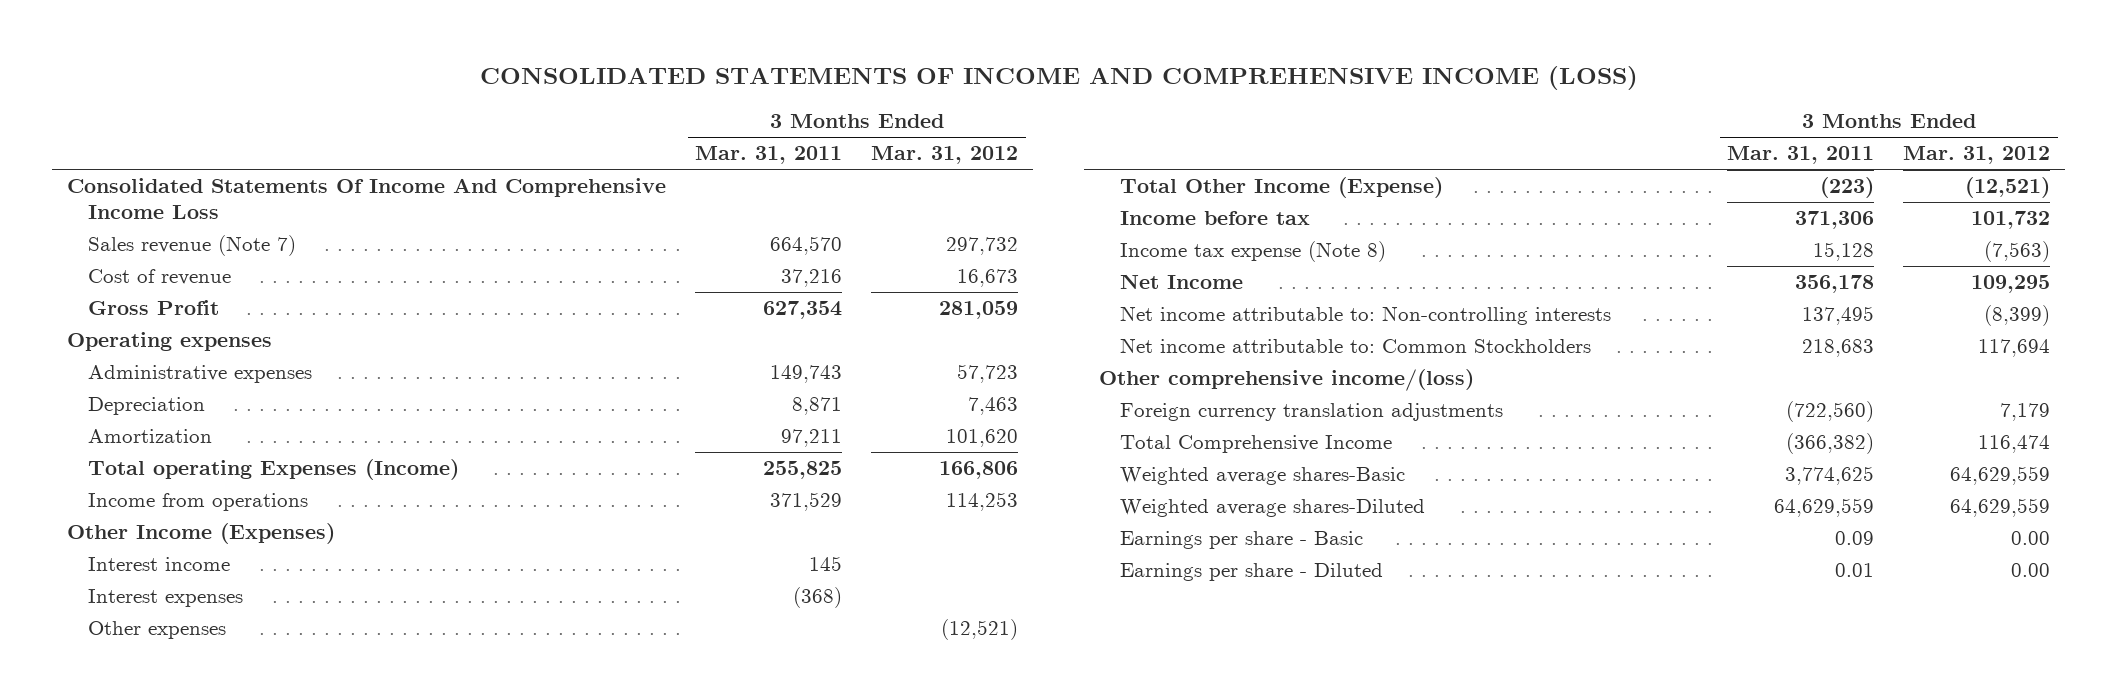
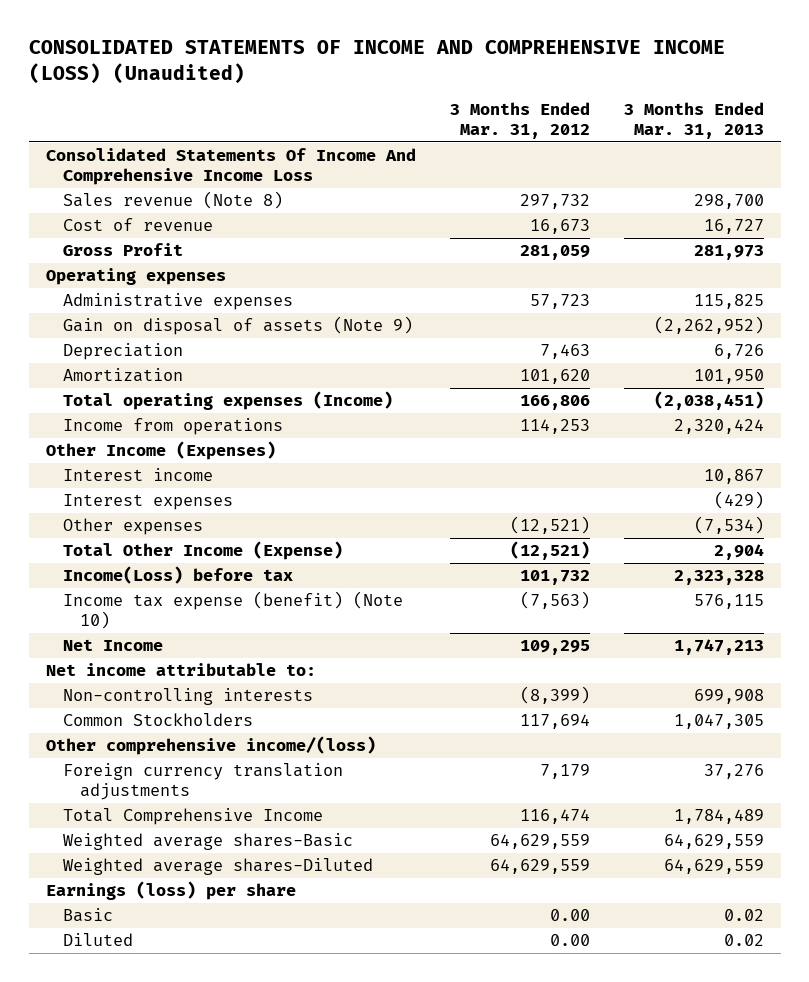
[479,66,1638,91] CONSOLIDATED STATEMENTS OF INCOME AND COMPREHENSIVE INCOME (LOSS) -> [28,40,725,85] CONSOLIDATED STATEMENTS OF INCOME AND COMPREHENSIVE INCOME (LOSS) (Unaudited)
[695,146,843,165] Mar. 31, 2011 -> none
none -> [623,101,764,140] 3 Months Ended Mar. 31, 2013
[88,235,297,257] Sales revenue (Note 7) -> [62,191,283,210] Sales revenue (Note 8)
none -> [62,316,413,336] Gain on disposal of assets (Note 9)
[88,459,460,481] Total operating Expenses (Income) -> [62,391,393,411] Total operating expenses (Income)
[1120,211,1311,226] Income before tax -> [62,566,293,585] Income(Loss) before tax
[1120,241,1387,263] Income tax expense (Note 8) -> [62,591,403,630] Income tax expense (benefit) (Note 10)
none -> [45,663,316,677] Net income attributable to:
[1120,306,1612,326] Net income attributable to: Non-controlling interests -> [62,688,313,706] Non-controlling interests
[1120,338,1592,354] Net income attributable to: Common Stockholders -> [62,713,253,727] Common Stockholders
none -> [45,881,296,901] Earnings (loss) per share
[1120,531,1364,550] Earnings per share - Basic -> [62,908,113,923] Basic
[1120,563,1384,582] Earnings per share - Diluted -> [62,933,133,947] Diluted

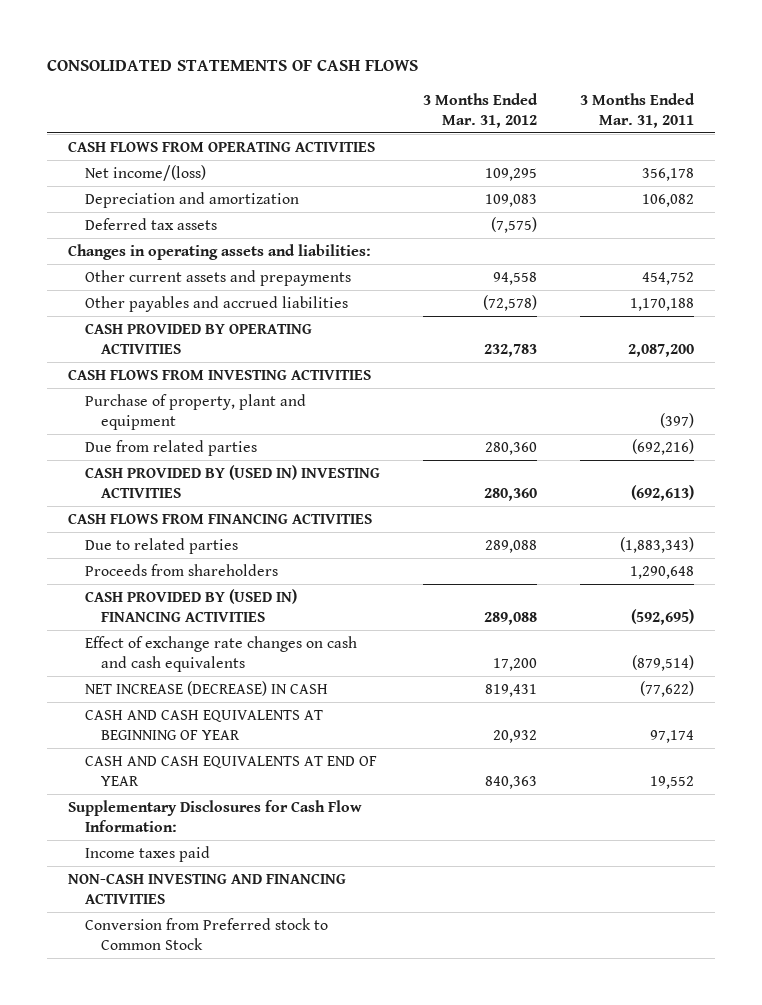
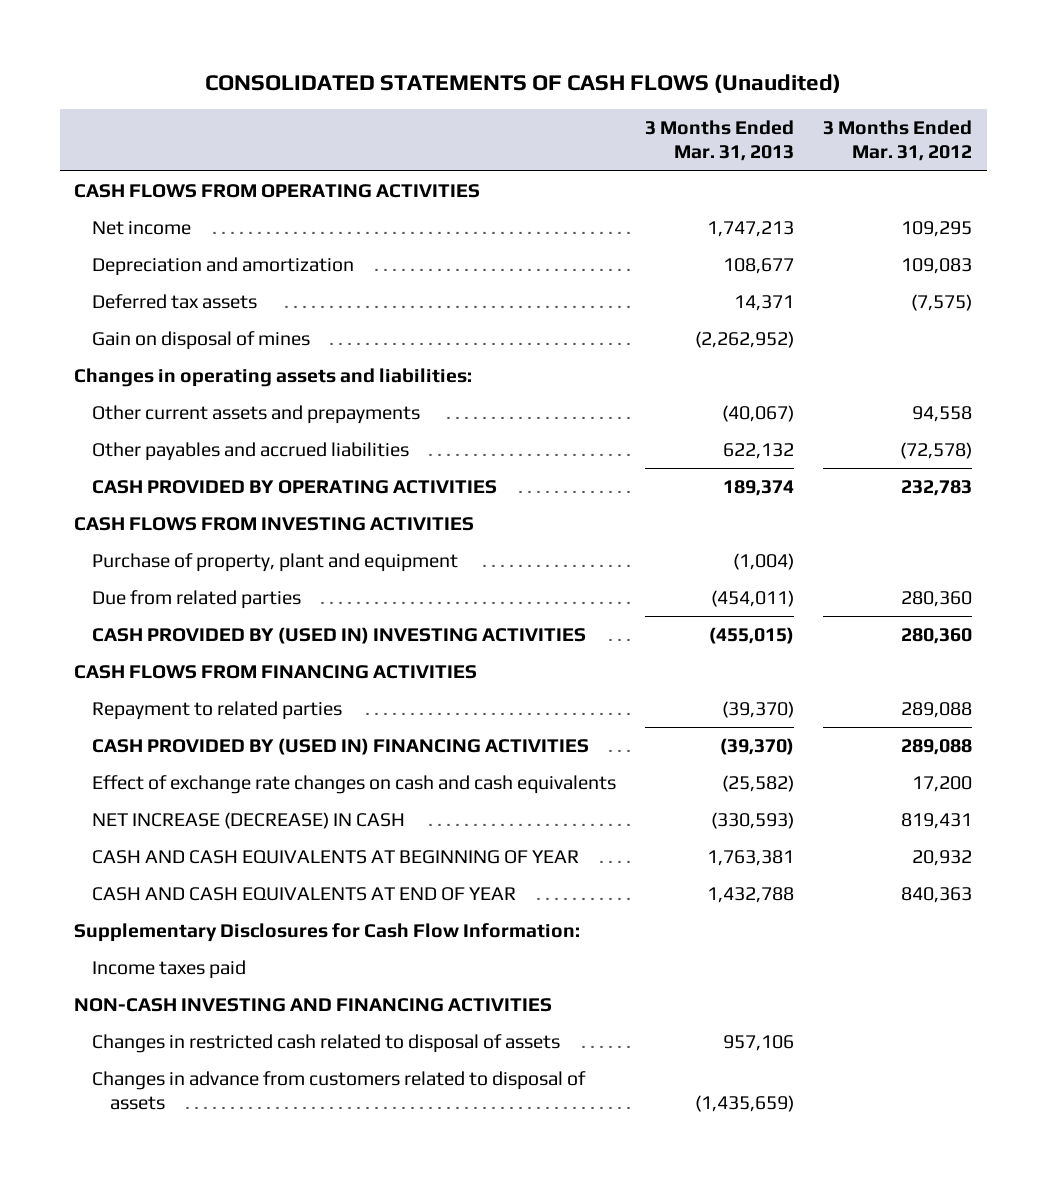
[46,60,418,72] CONSOLIDATED STATEMENTS OF CASH FLOWS -> [205,74,842,94] CONSOLIDATED STATEMENTS OF CASH FLOWS (Unaudited)
[579,92,695,128] 3 Months Ended Mar. 31, 2011 -> none
none -> [645,120,795,162] 3 Months Ended Mar. 31, 2013
[84,165,206,182] Net income/(loss) -> [91,220,191,235] Net income
none -> [91,330,310,350] Gain on disposal of mines
[84,564,278,577] Proceeds from shareholders -> none
[84,538,238,555] Due to related parties -> [91,700,342,720] Repayment to related parties
[84,918,328,950] Conversion from Preferred stock to Common Stock -> none
none -> [91,1033,560,1053] Changes in restricted cash related to disposal of assets
none -> [91,1070,586,1110] Changes in advance from customers related to disposal of assets

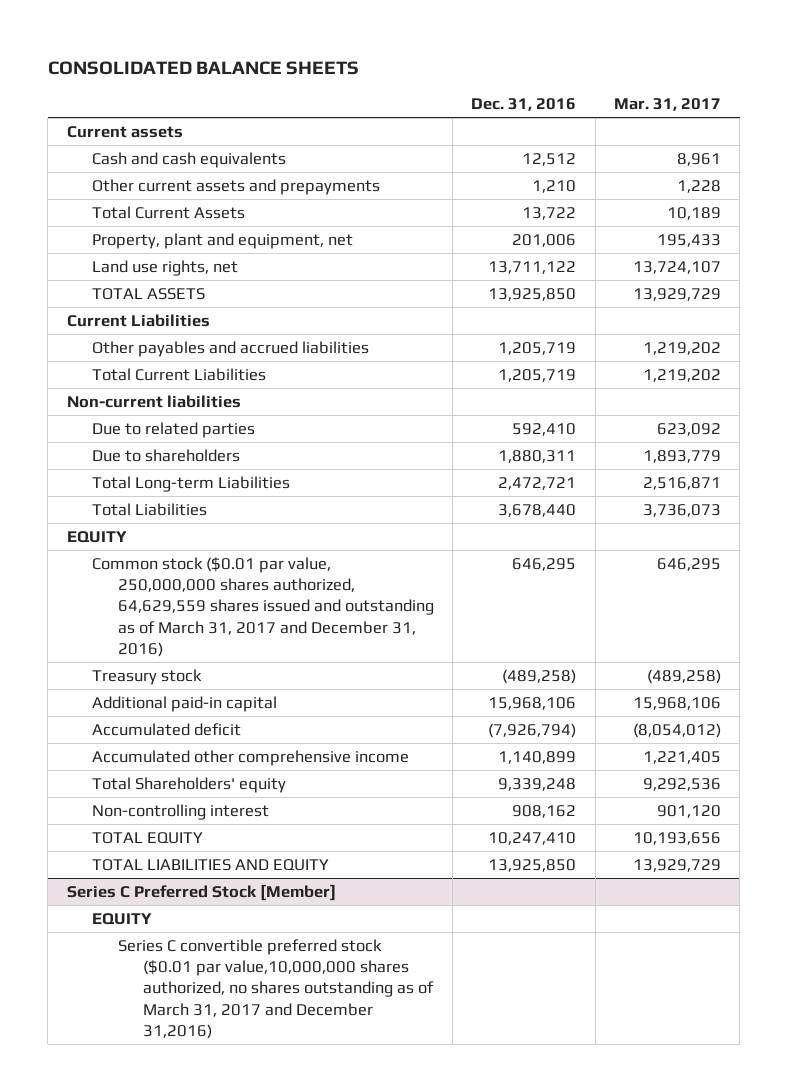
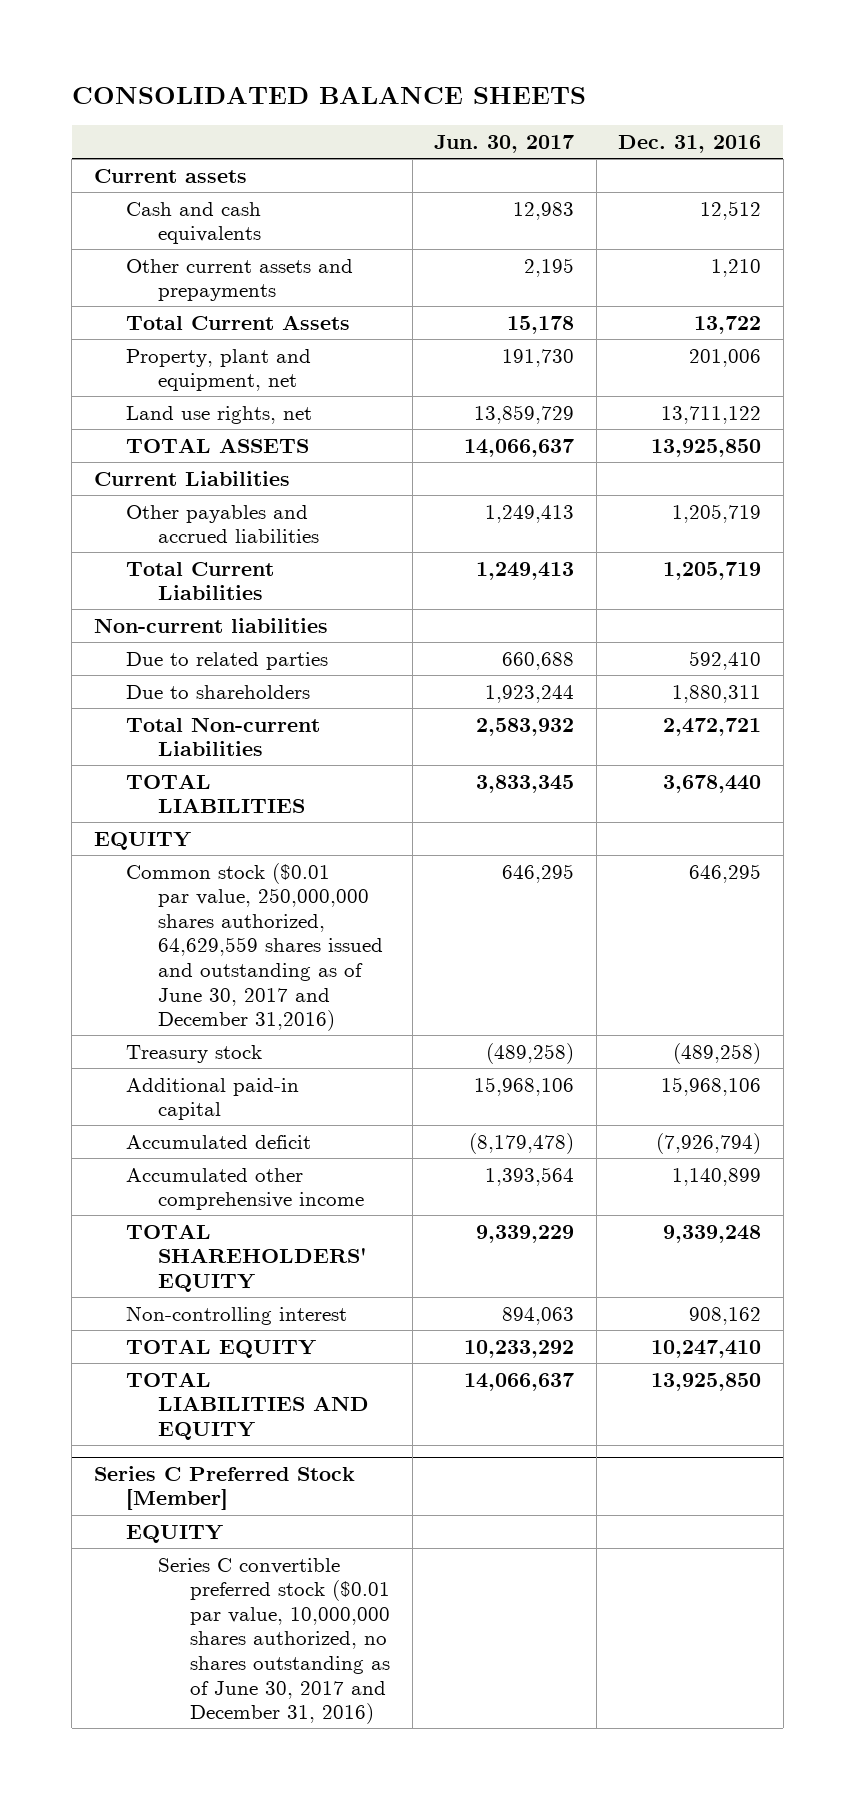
[613,98,721,112] Mar. 31, 2017 -> none
none -> [434,135,575,154] Jun. 30, 2017
[92,475,291,492] Total Long-term Liabilities -> [125,716,320,757] Total Non-current Liabilities
[92,502,208,516] Total Liabilities -> [125,773,305,814] TOTAL LIABILITIES
[92,556,434,658] Common stock ($0.01 par value, 250,000,000 shares authorized, 64,629,559 shares issued and outstanding as of March 31, 2017 and December 31, 2016) -> [125,862,383,1032] Common stock ($0.01 par value, 250,000,000 shares authorized, 64,629,559 shares issued and outstanding as of June 30, 2017 and December 31,2016)
[92,776,287,793] Total Shareholders' equity -> [125,1223,367,1292] TOTAL SHAREHOLDERS' EQUITY
[117,938,435,1040] Series C convertible preferred stock ($0.01 par value,10,000,000 shares authorized, no shares outstanding as of March 31, 2017 and December 31,2016) -> [157,1557,391,1725] Series C convertible preferred stock ($0.01 par value, 10,000,000 shares authorized, no shares outstanding as of June 30, 2017 and December 31, 2016)

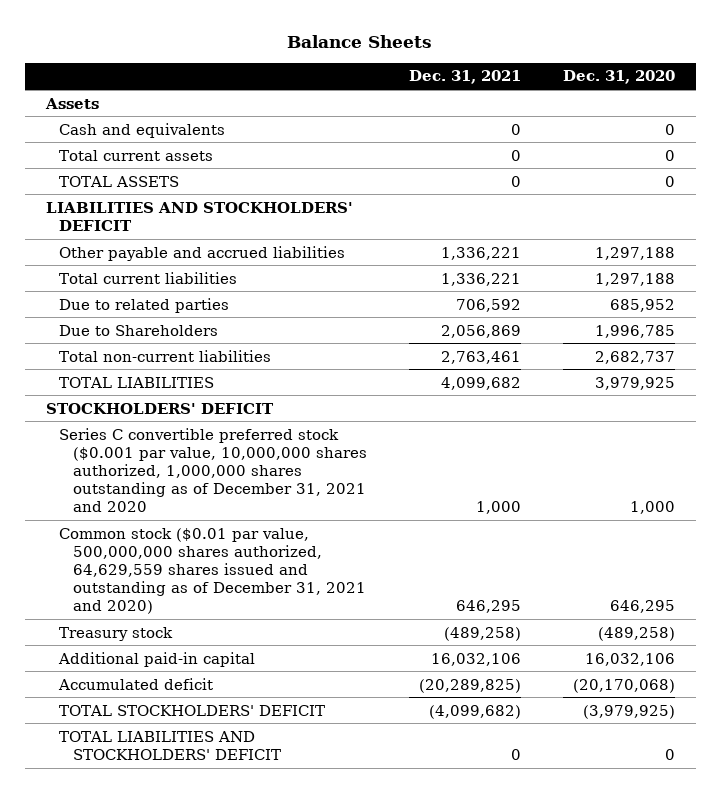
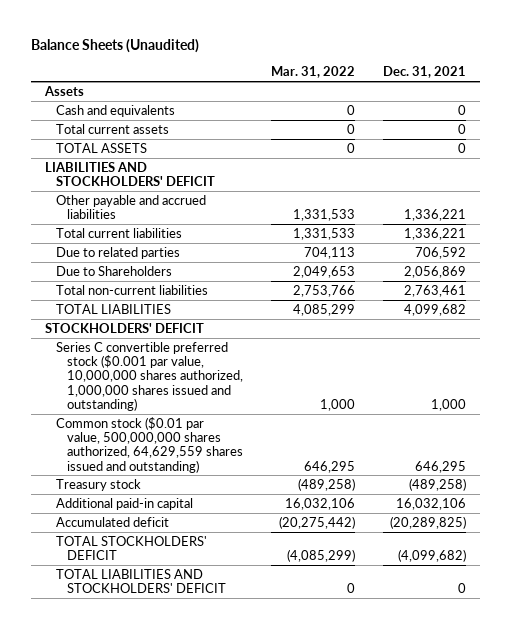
[287,35,433,49] Balance Sheets -> [31,39,200,54] Balance Sheets (Unaudited)
[562,70,675,85] Dec. 31, 2020 -> none
none -> [270,66,355,79] Mar. 31, 2022
[59,427,367,513] Series C convertible preferred stock ($0.001 par value, 10,000,000 shares authorized, 1,000,000 shares outstanding as of December 31, 2021 and 2020 -> [55,341,243,411] Series C convertible preferred stock ($0.001 par value, 10,000,000 shares authorized, 1,000,000 shares issued and outstanding)
[59,527,366,615] Common stock ($0.01 par value, 500,000,000 shares authorized, 64,629,559 shares issued and outstanding as of December 31, 2021 and 2020) -> [55,416,243,473] Common stock ($0.01 par value, 500,000,000 shares authorized, 64,629,559 shares issued and outstanding)

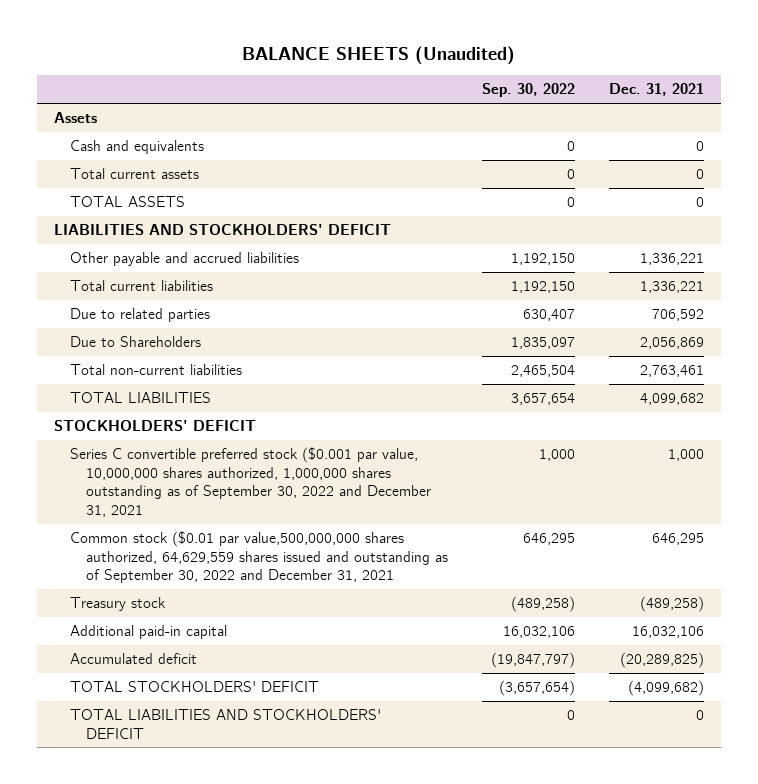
[31,39,200,54] Balance Sheets (Unaudited) -> [241,46,515,66] BALANCE SHEETS (Unaudited)
[270,66,355,79] Mar. 31, 2022 -> none
none -> [481,83,575,98] Sep. 30, 2022
[55,341,243,411] Series C convertible preferred stock ($0.001 par value, 10,000,000 shares authorized, 1,000,000 shares issued and outstanding) -> [69,446,431,517] Series C convertible preferred stock ($0.001 par value, 10,000,000 shares authorized, 1,000,000 shares outstanding as of September 30, 2022 and December 31, 2021
[55,416,243,473] Common stock ($0.01 par value, 500,000,000 shares authorized, 64,629,559 shares issued and outstanding) -> [69,530,448,584] Common stock ($0.01 par value,500,000,000 shares authorized, 64,629,559 shares issued and outstanding as of September 30, 2022 and December 31, 2021

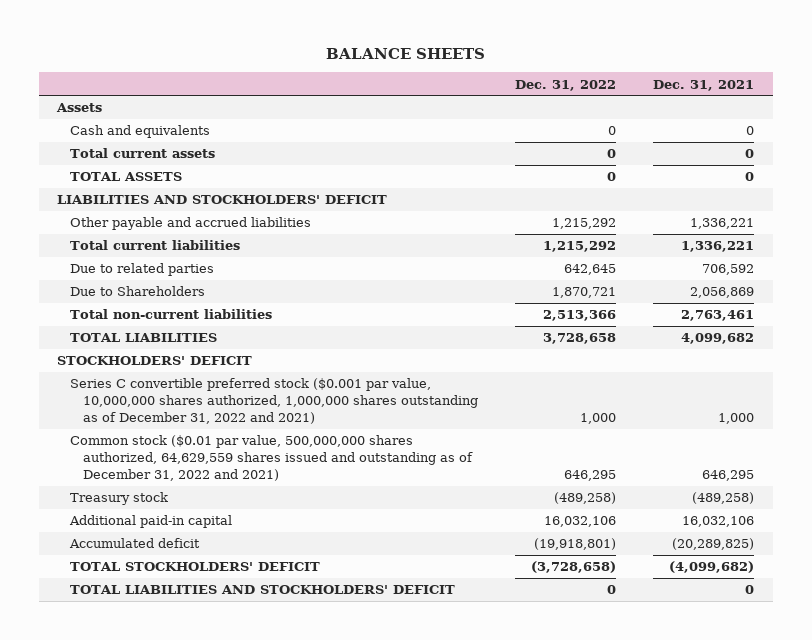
[241,46,515,66] BALANCE SHEETS (Unaudited) -> [325,48,485,60] BALANCE SHEETS
[481,83,575,98] Sep. 30, 2022 -> none
none -> [515,79,617,91] Dec. 31, 2022
[69,446,431,517] Series C convertible preferred stock ($0.001 par value, 10,000,000 shares authorized, 1,000,000 shares outstanding as of September 30, 2022 and December 31, 2021 -> [70,378,479,424] Series C convertible preferred stock ($0.001 par value, 10,000,000 shares authorized, 1,000,000 shares outstanding as of December 31, 2022 and 2021)
[69,530,448,584] Common stock ($0.01 par value,500,000,000 shares authorized, 64,629,559 shares issued and outstanding as of September 30, 2022 and December 31, 2021 -> [70,435,474,481] Common stock ($0.01 par value, 500,000,000 shares authorized, 64,629,559 shares issued and outstanding as of December 31, 2022 and 2021)

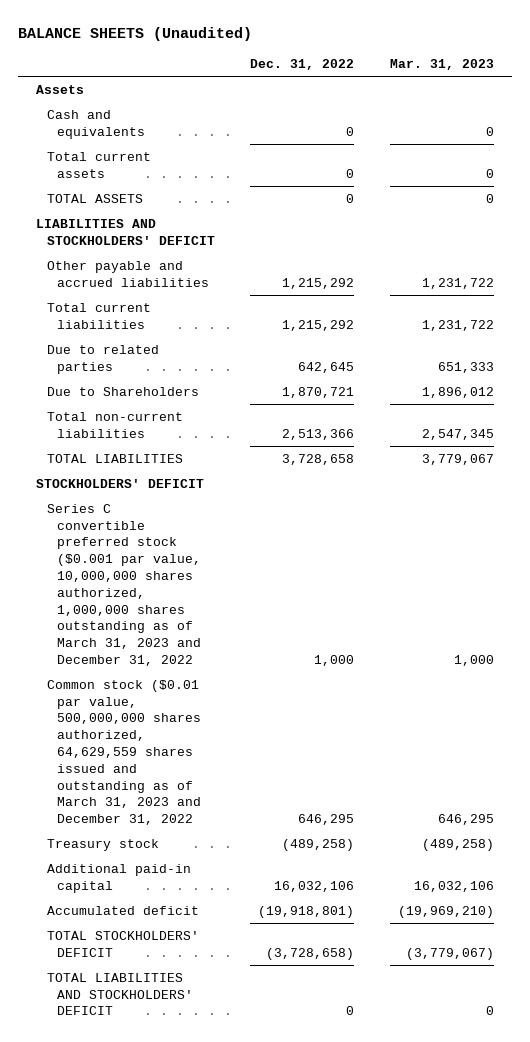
[325,48,485,60] BALANCE SHEETS -> [17,26,252,41] BALANCE SHEETS (Unaudited)
[653,79,755,91] Dec. 31, 2021 -> none
none -> [389,58,494,70] Mar. 31, 2023
[70,378,479,424] Series C convertible preferred stock ($0.001 par value, 10,000,000 shares authorized, 1,000,000 shares outstanding as of December 31, 2022 and 2021) -> [46,503,202,666] Series C convertible preferred stock ($0.001 par value, 10,000,000 shares authorized, 1,000,000 shares outstanding as of March 31, 2023 and December 31, 2022
[70,435,474,481] Common stock ($0.01 par value, 500,000,000 shares authorized, 64,629,559 shares issued and outstanding as of December 31, 2022 and 2021) -> [46,679,202,826] Common stock ($0.01 par value, 500,000,000 shares authorized, 64,629,559 shares issued and outstanding as of March 31, 2023 and December 31, 2022

